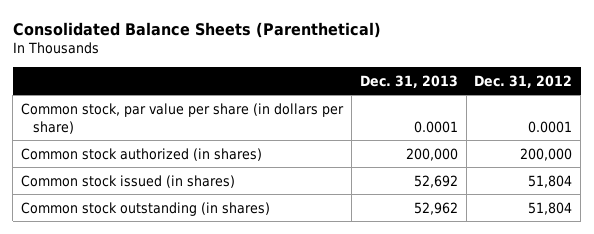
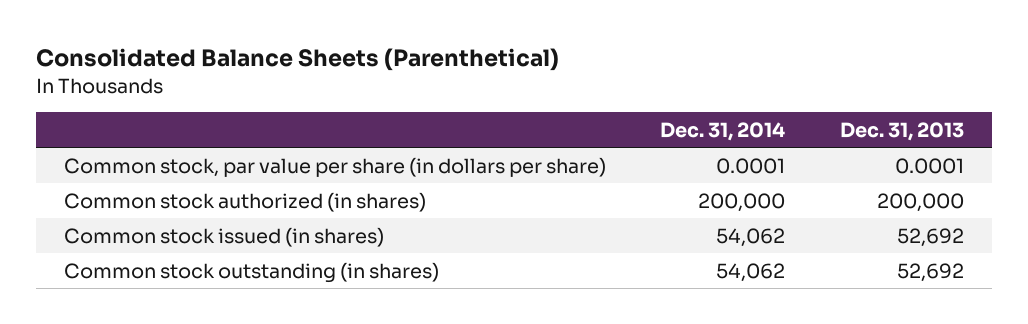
[474,74,573,88] Dec. 31, 2012 -> none
none -> [660,122,786,142] Dec. 31, 2014
[413,201,458,215] 52,962 -> [897,262,965,282] 52,692

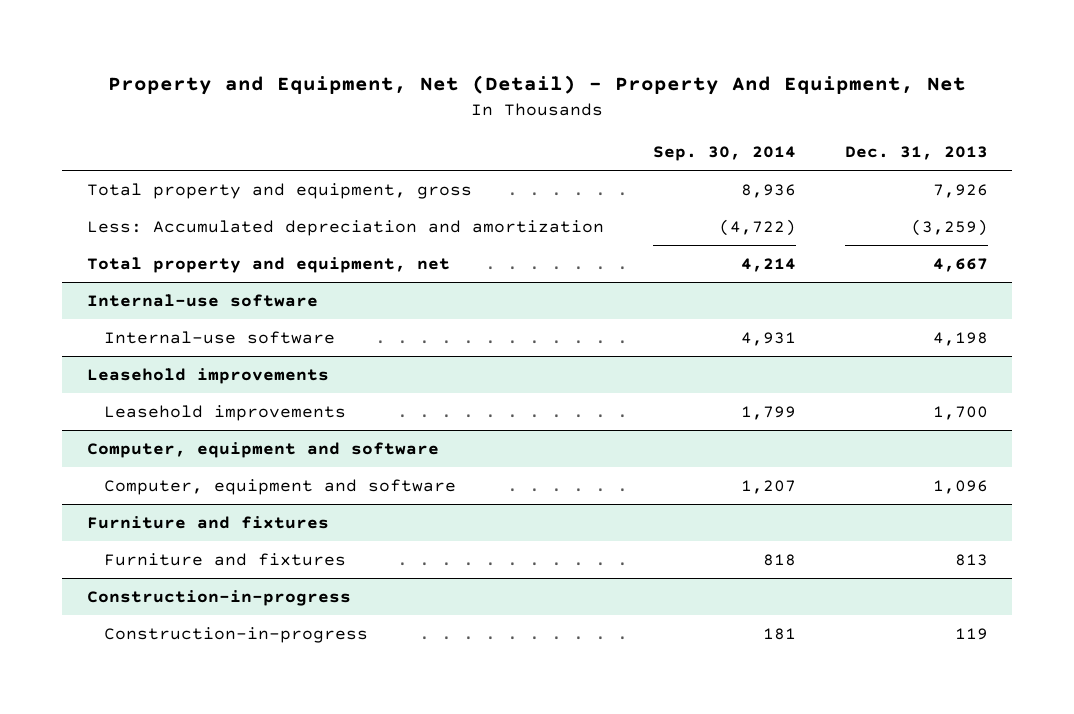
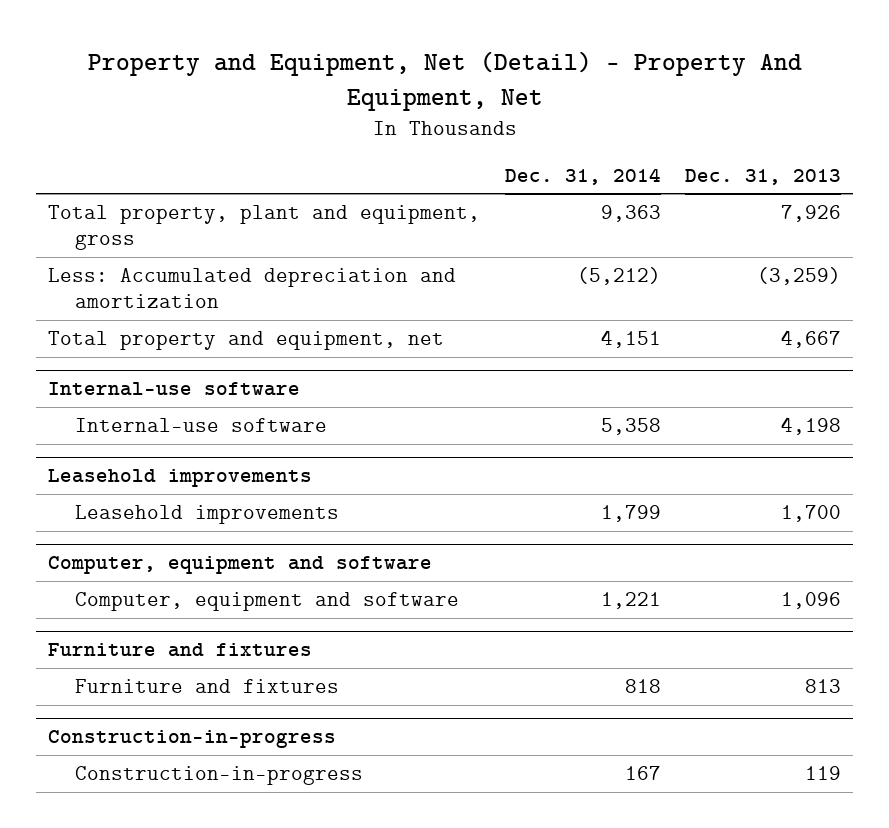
[652,145,796,161] Sep. 30, 2014 -> none
none -> [504,167,661,185] Dec. 31, 2014
[86,182,472,199] Total property and equipment, gross -> [48,205,481,251] Total property, plant and equipment, gross

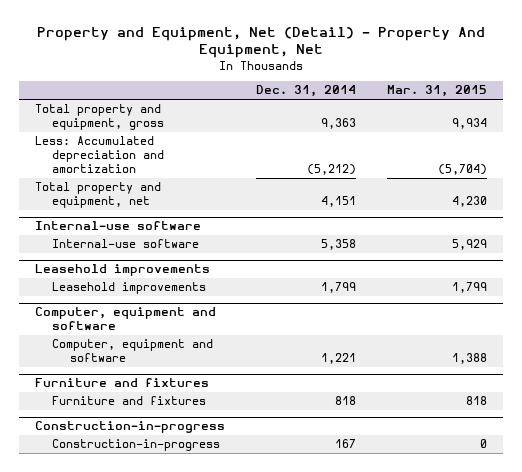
[684,168,841,185] Dec. 31, 2013 -> none
none -> [387,85,488,98] Mar. 31, 2015
[48,205,481,251] Total property, plant and equipment, gross -> [34,104,165,131] Total property and equipment, gross

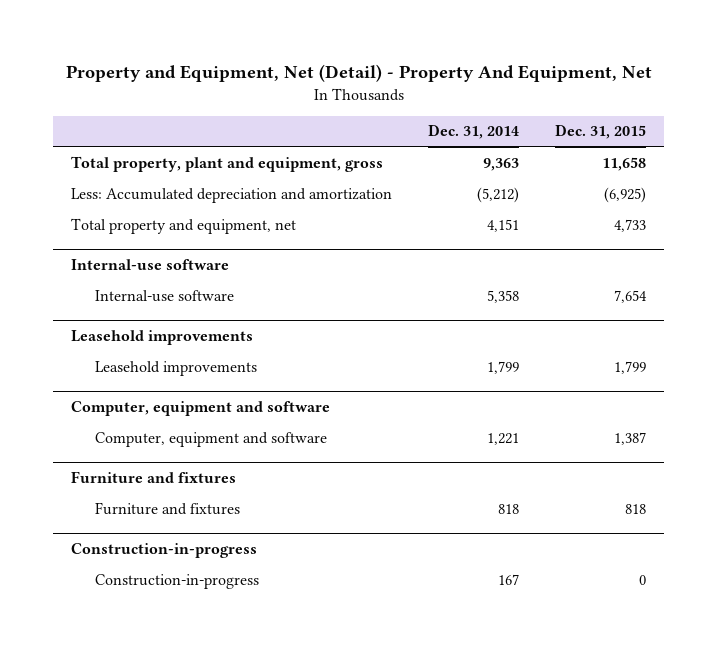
[387,85,488,98] Mar. 31, 2015 -> none
none -> [554,124,646,140] Dec. 31, 2015
[34,104,165,131] Total property and equipment, gross -> [71,155,384,172] Total property, plant and equipment, gross

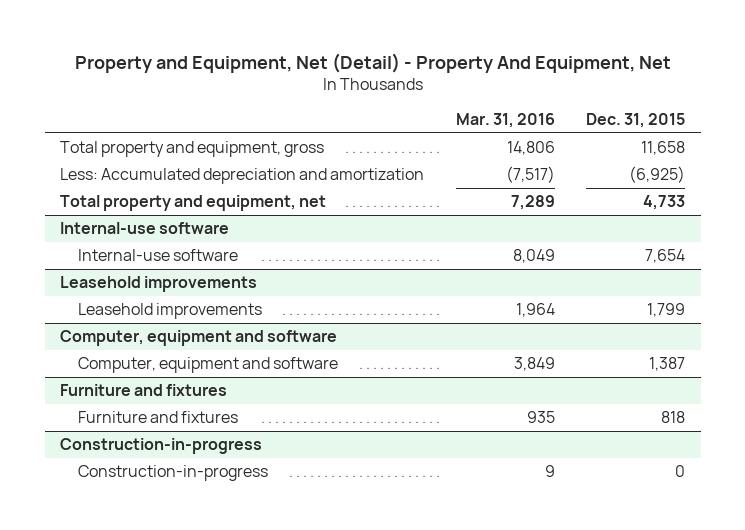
[428,124,520,140] Dec. 31, 2014 -> none
none -> [455,113,555,129] Mar. 31, 2016
[71,155,384,172] Total property, plant and equipment, gross -> [60,141,325,158] Total property and equipment, gross

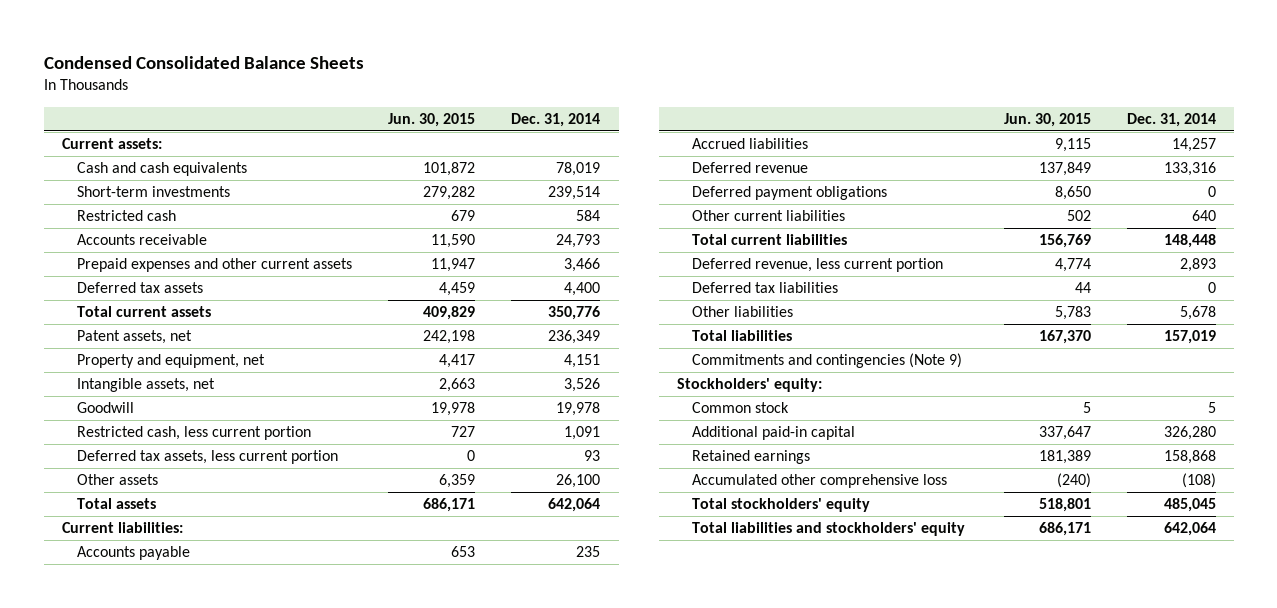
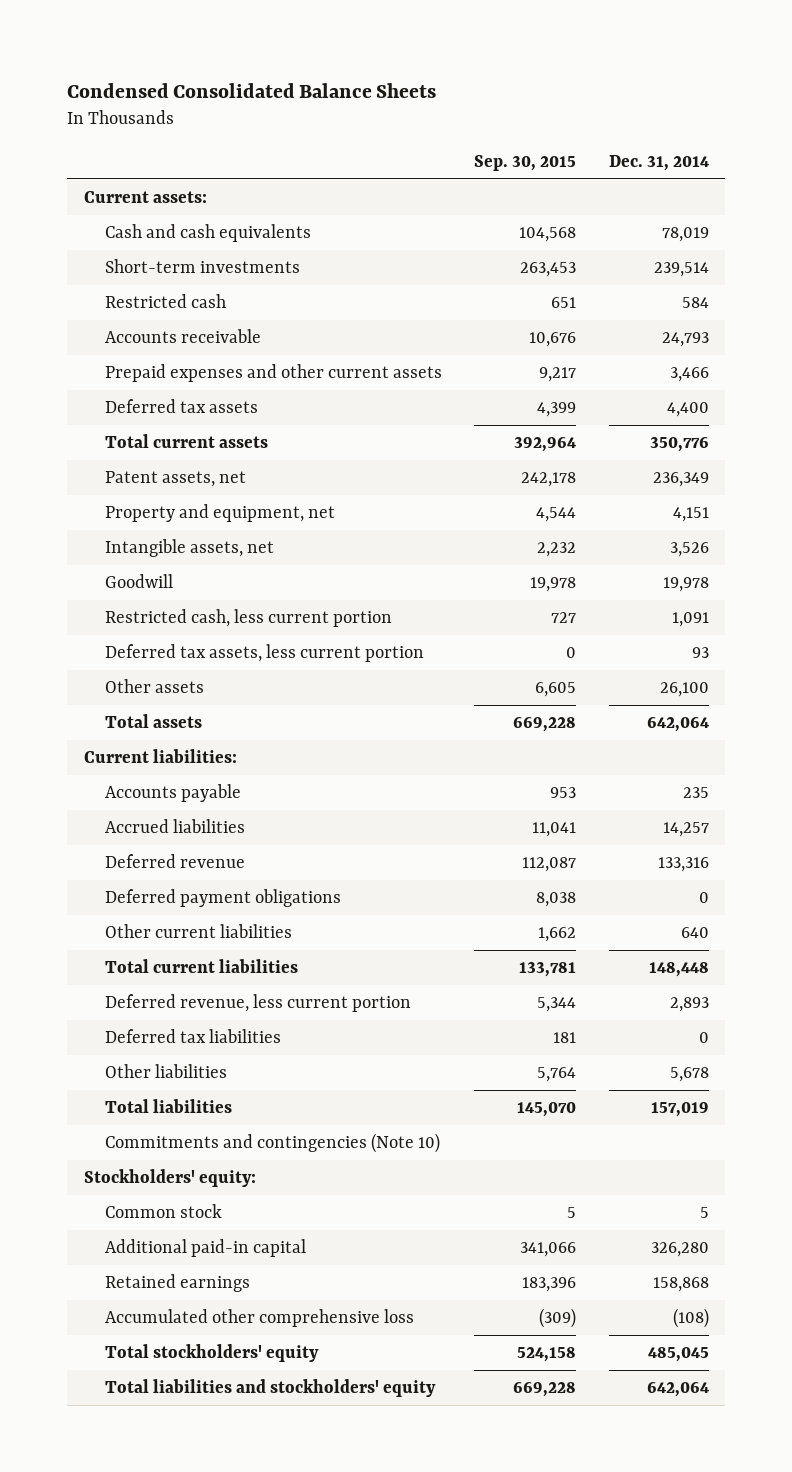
[388,112,476,127] Jun. 30, 2015 -> none
none -> [474,155,577,172] Sep. 30, 2015
[692,353,963,369] Commitments and contingencies (Note 9) -> [104,1133,440,1154] Commitments and contingencies (Note 10)

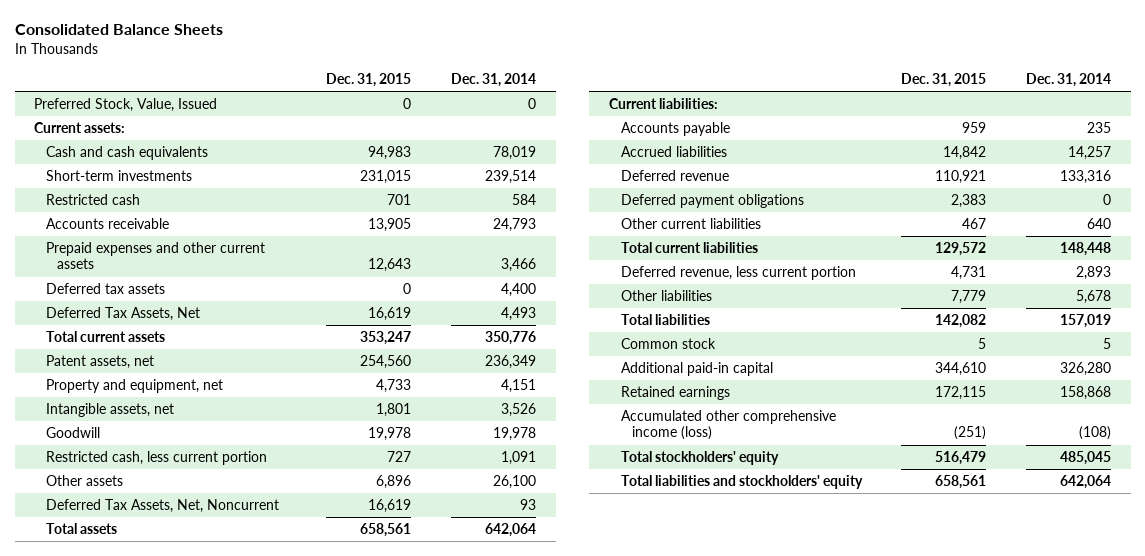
[67,82,437,98] Condensed Consolidated Balance Sheets -> [14,24,223,36] Consolidated Balance Sheets
[474,155,577,172] Sep. 30, 2015 -> none
none -> [326,73,412,88] Dec. 31, 2015
none -> [34,98,218,113] Preferred Stock, Value, Issued
none -> [45,307,200,322] Deferred Tax Assets, Net
[104,644,424,663] Deferred tax assets, less current portion -> none
none -> [45,499,279,514] Deferred Tax Assets, Net, Noncurrent
[104,1029,281,1044] Deferred tax liabilities -> none
[104,1133,440,1154] Commitments and contingencies (Note 10) -> none
[83,1169,256,1188] Stockholders' equity: -> none
[104,1309,414,1328] Accumulated other comprehensive loss -> [620,410,836,441] Accumulated other comprehensive income (loss)

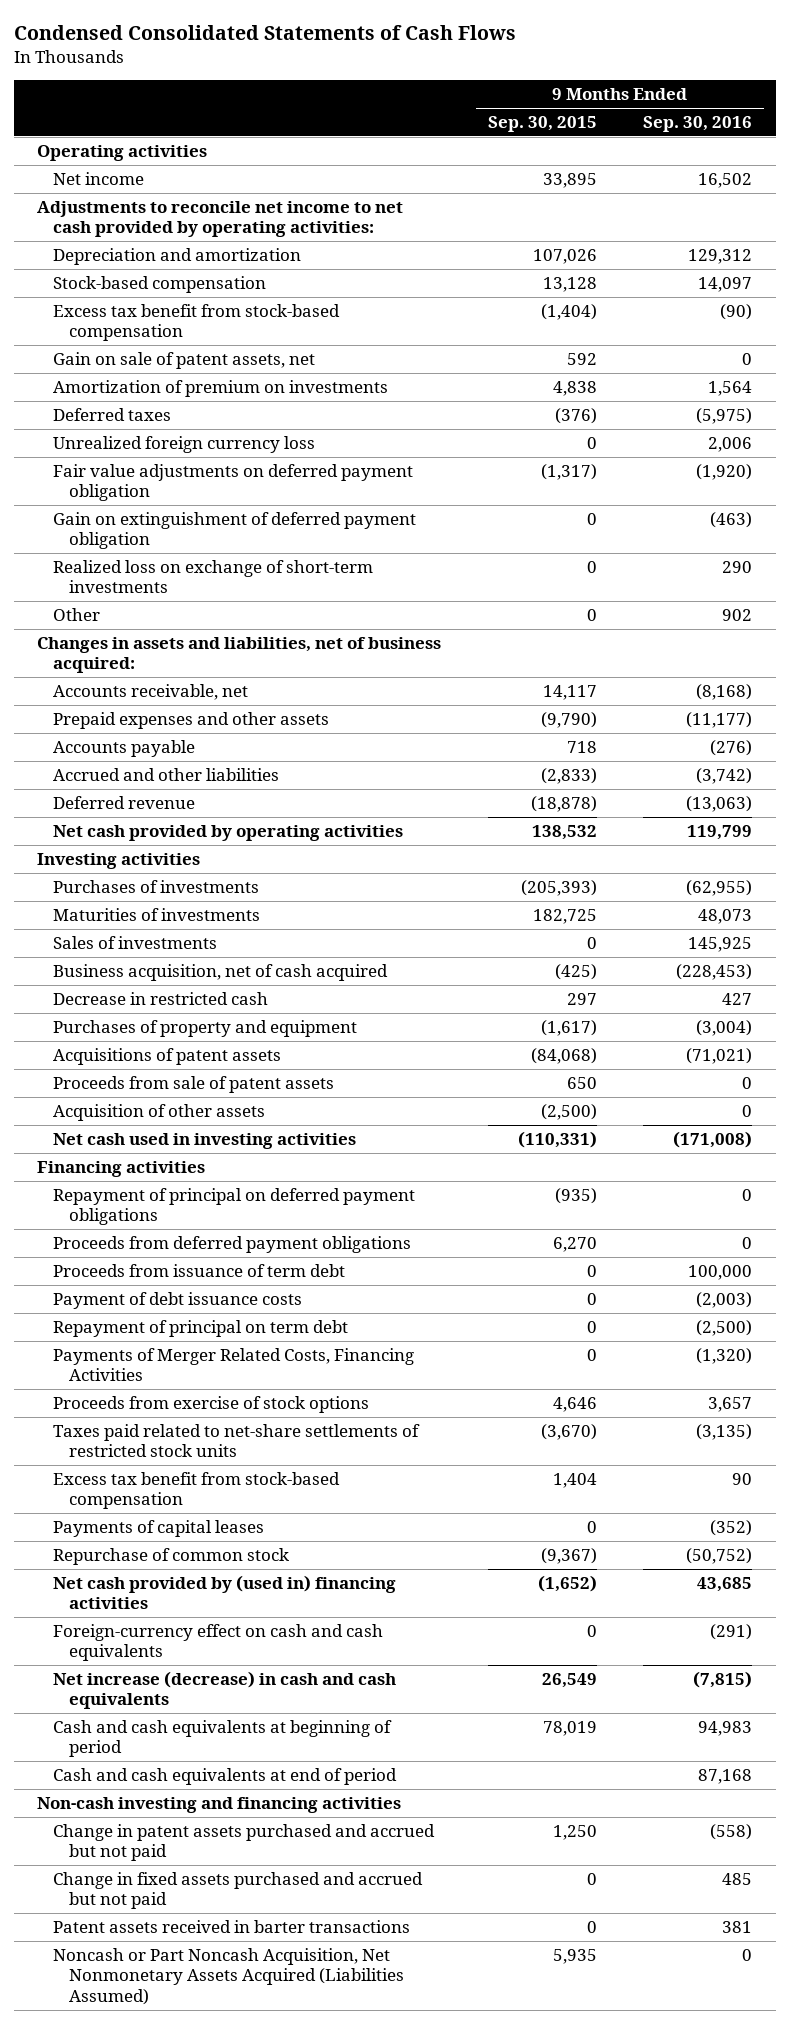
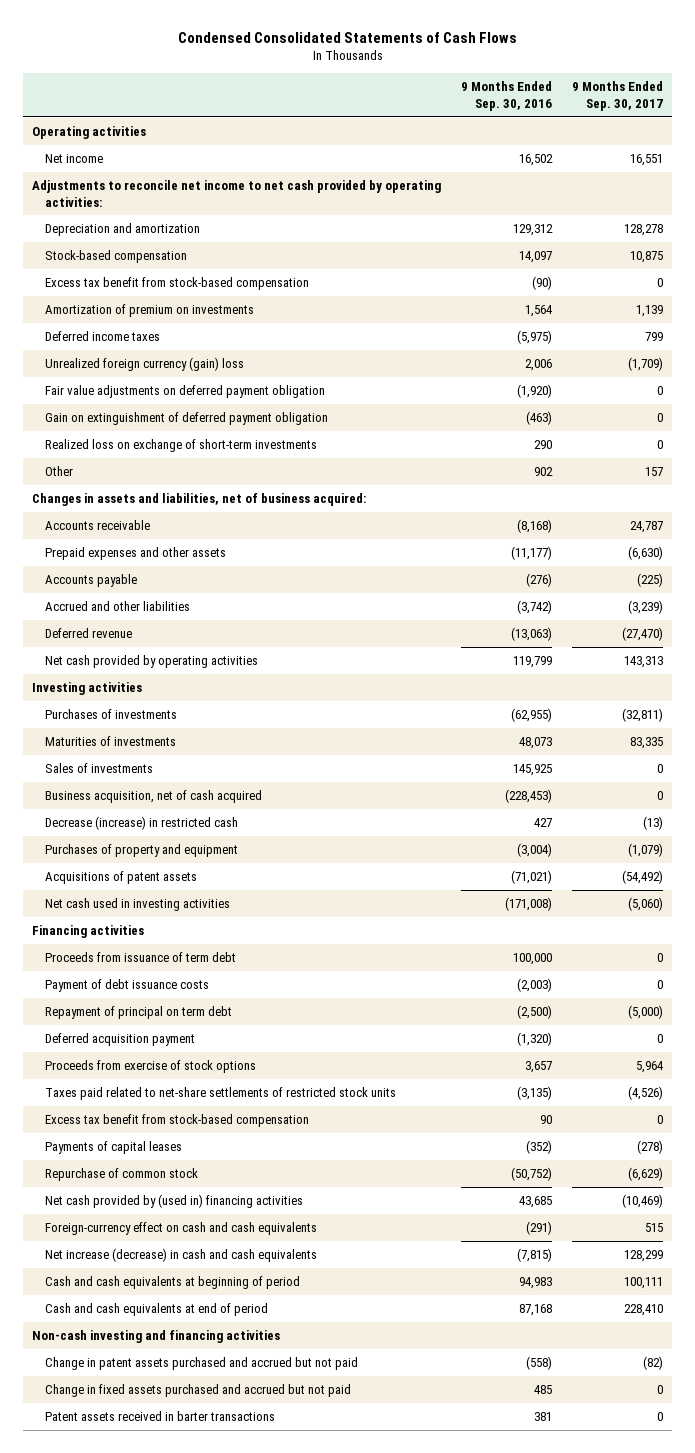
[487,116,597,133] Sep. 30, 2015 -> none
none -> [571,81,663,111] 9 Months Ended Sep. 30, 2017
[53,351,316,369] Gain on sale of patent assets, net -> none
[53,407,172,421] Deferred taxes -> [44,330,160,341] Deferred income taxes
[53,435,316,453] Unrealized foreign currency loss -> [44,356,244,371] Unrealized foreign currency (gain) loss
[53,683,249,700] Accounts receivable, net -> [44,519,150,530] Accounts receivable
[53,991,269,1005] Decrease in restricted cash -> [44,815,238,830] Decrease (increase) in restricted cash
[53,1075,335,1093] Proceeds from sale of patent assets -> none
[53,1103,266,1121] Acquisition of other assets -> none
[53,1187,416,1226] Repayment of principal on deferred payment obligations -> none
[53,1235,412,1253] Proceeds from deferred payment obligations -> none
[53,1347,415,1382] Payments of Merger Related Costs, Financing Activities -> [44,1032,195,1046] Deferred acquisition payment
[53,1947,404,2005] Noncash or Part Noncash Acquisition, Net Nonmonetary Assets Acquired (Liabilities Assumed) -> none

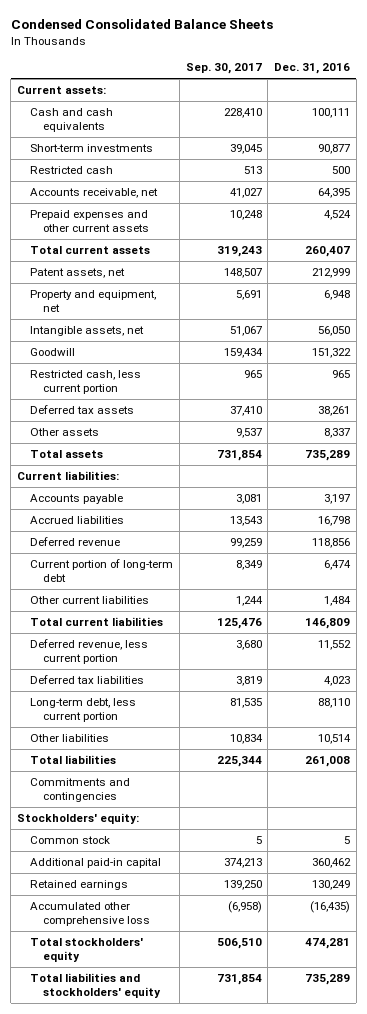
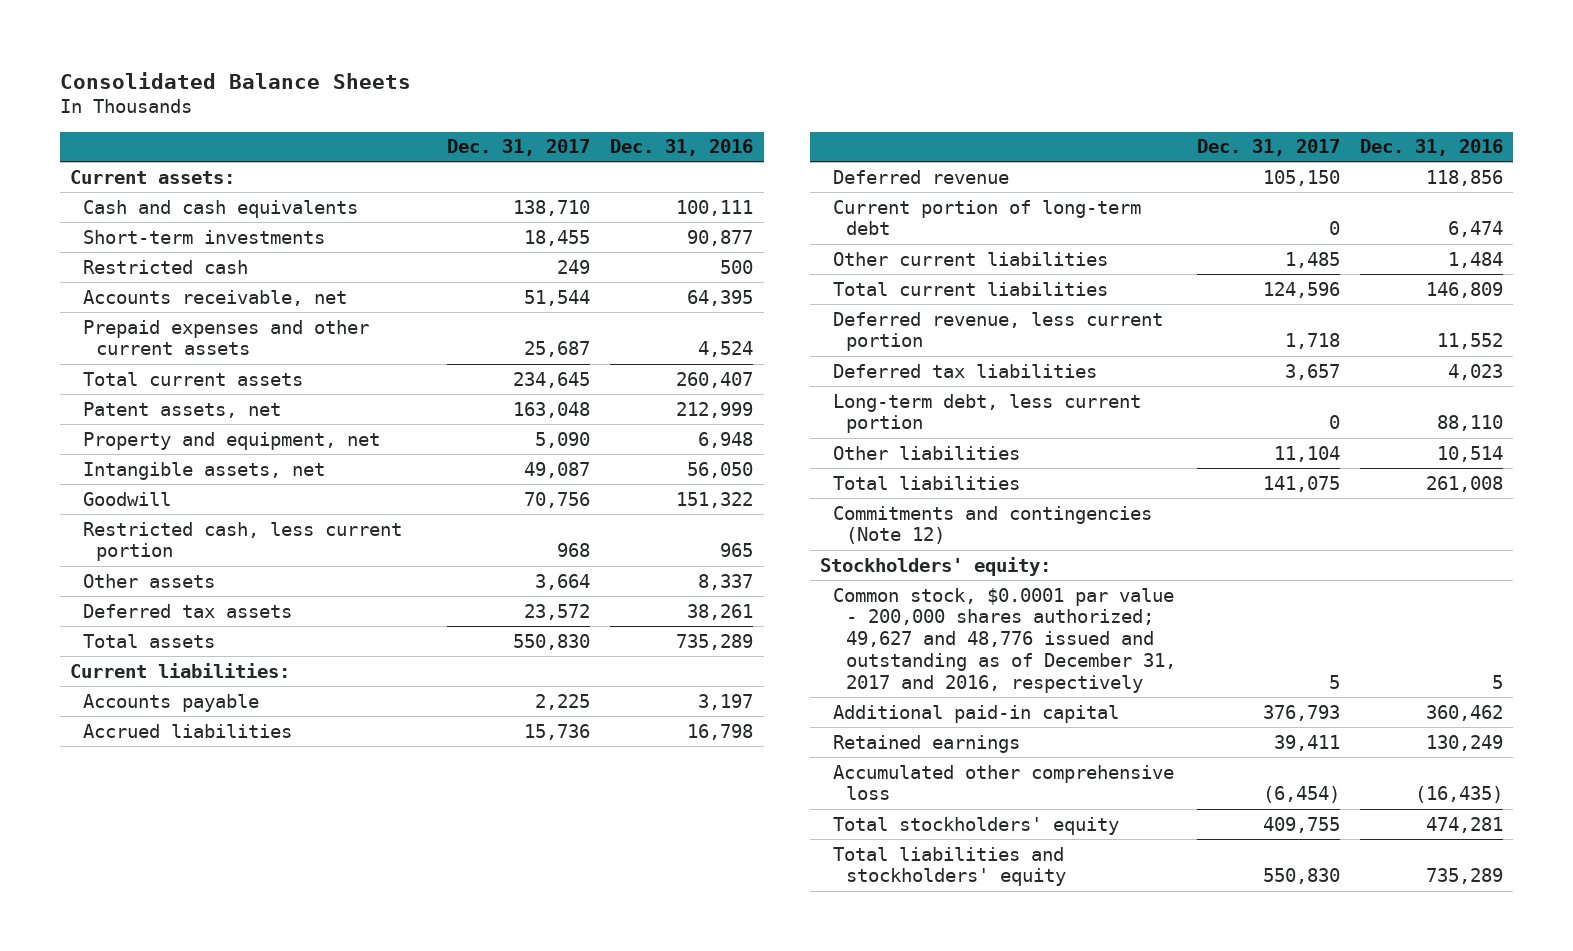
[10,18,273,29] Condensed Consolidated Balance Sheets -> [59,71,411,89] Consolidated Balance Sheets
[185,63,262,75] Sep. 30, 2017 -> none
none -> [446,139,590,157] Dec. 31, 2017
[29,405,134,415] Deferred tax assets -> [83,603,293,618] Deferred tax assets
[29,778,130,802] Commitments and contingencies -> [833,505,1153,545] Commitments and contingencies (Note 12)
[29,836,110,845] Common stock -> [833,587,1177,693] Common stock, $0.0001 par value - 200,000 shares authorized; 49,627 and 48,776 issued and outstanding as of December 31, 2017 and 2016, respectively

